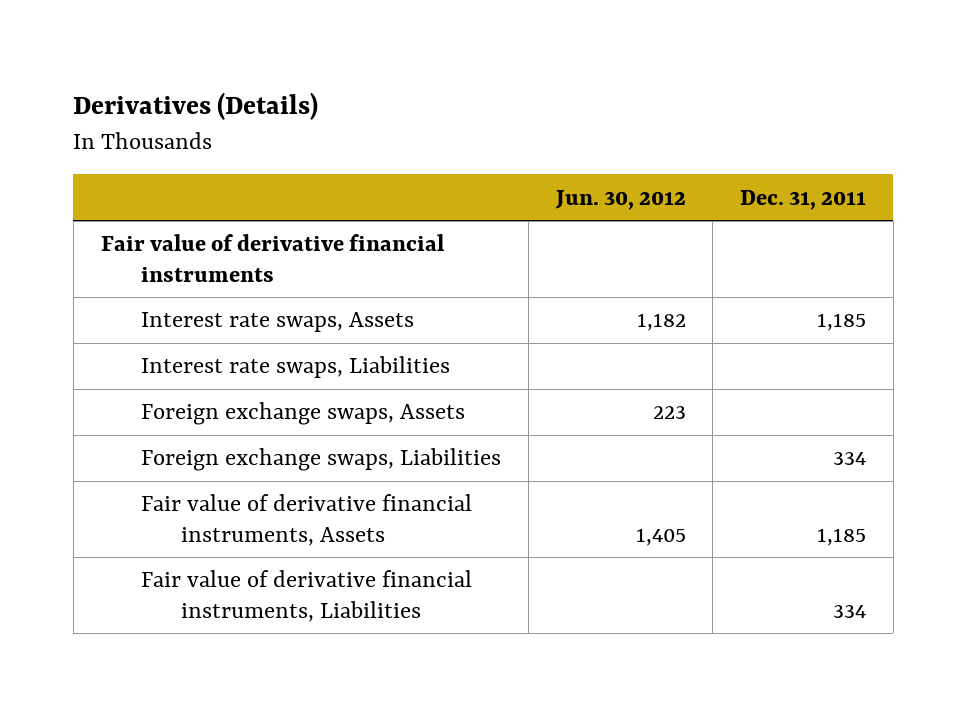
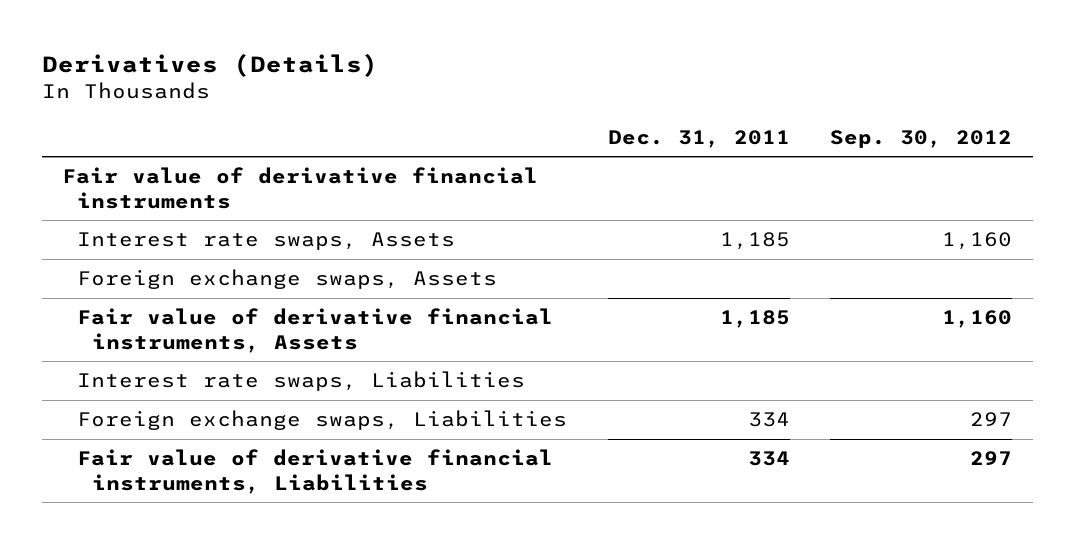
[554,189,686,210] Jun. 30, 2012 -> none
none -> [830,129,1013,148] Sep. 30, 2012
[140,356,450,379] Interest rate swaps, Liabilities -> [77,371,526,392] Interest rate swaps, Liabilities
[140,448,501,472] Foreign exchange swaps, Liabilities -> [77,410,568,431] Foreign exchange swaps, Liabilities

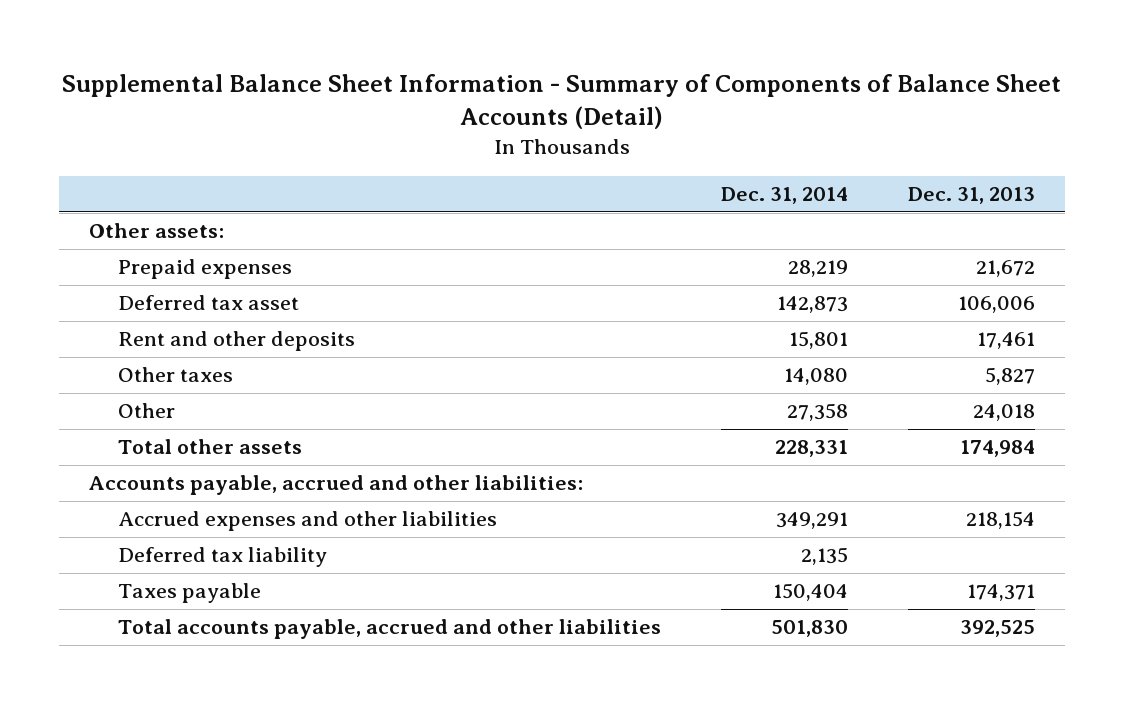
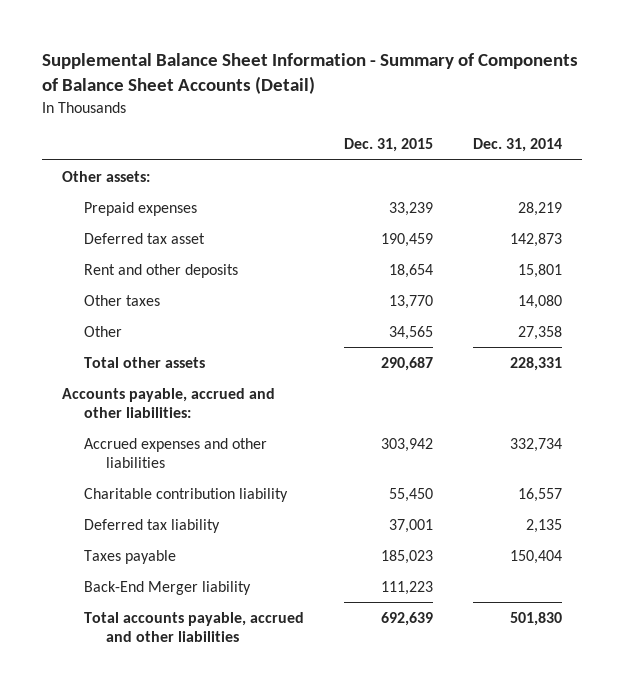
[908,187,1036,205] Dec. 31, 2013 -> none
none -> [344,138,434,153] Dec. 31, 2015
[775,512,848,530] 349,291 -> [510,437,563,452] 332,734
none -> [83,487,288,502] Charitable contribution liability
none -> [83,580,251,595] Back-End Merger liability

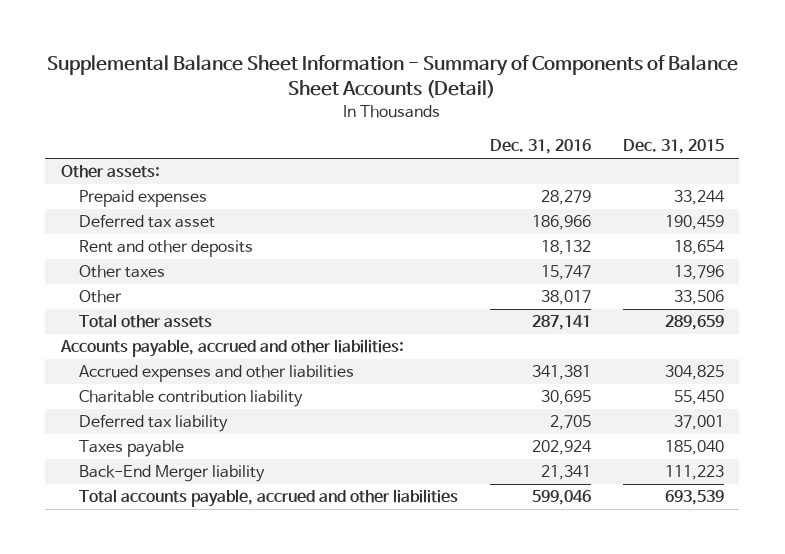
[473,138,563,153] Dec. 31, 2014 -> none
none -> [489,139,591,155] Dec. 31, 2016
[389,201,434,216] 33,239 -> [673,190,725,206] 33,244
[389,294,434,309] 13,770 -> [673,265,724,281] 13,796
[389,325,434,340] 34,565 -> [673,290,724,306] 33,506
[381,356,434,371] 290,687 -> [664,315,724,331] 289,659
[381,437,434,452] 303,942 -> [664,365,724,381] 304,825
[381,549,434,564] 185,023 -> [664,440,724,456] 185,040
[381,611,434,626] 692,639 -> [664,490,724,506] 693,539

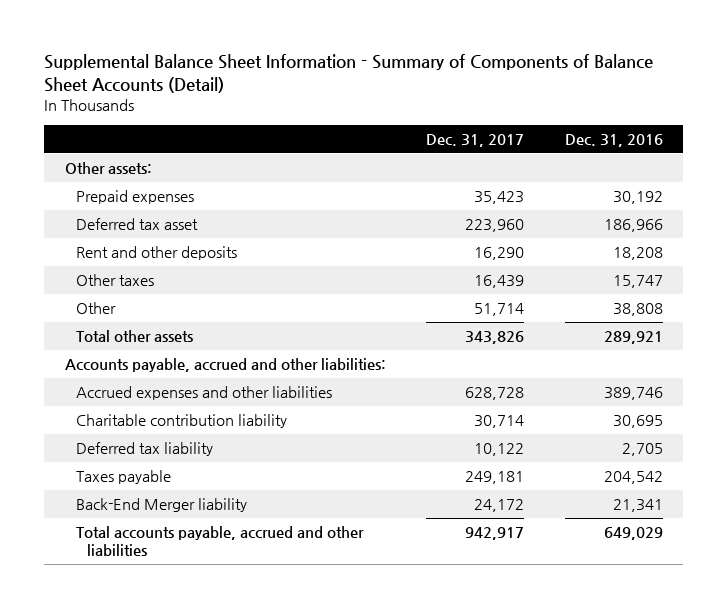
[622,139,724,155] Dec. 31, 2015 -> none
none -> [426,133,525,147] Dec. 31, 2017
[540,190,591,206] 28,279 -> [613,191,664,205] 30,192
[540,240,591,256] 18,132 -> [613,247,664,261] 18,208
[540,290,591,306] 38,017 -> [613,303,664,317] 38,808
[531,315,591,331] 287,141 -> [604,331,664,345] 289,921
[531,365,591,381] 341,381 -> [604,387,664,401] 389,746
[531,440,592,456] 202,924 -> [604,471,664,485] 204,542
[531,490,591,506] 599,046 -> [604,527,664,541] 649,029

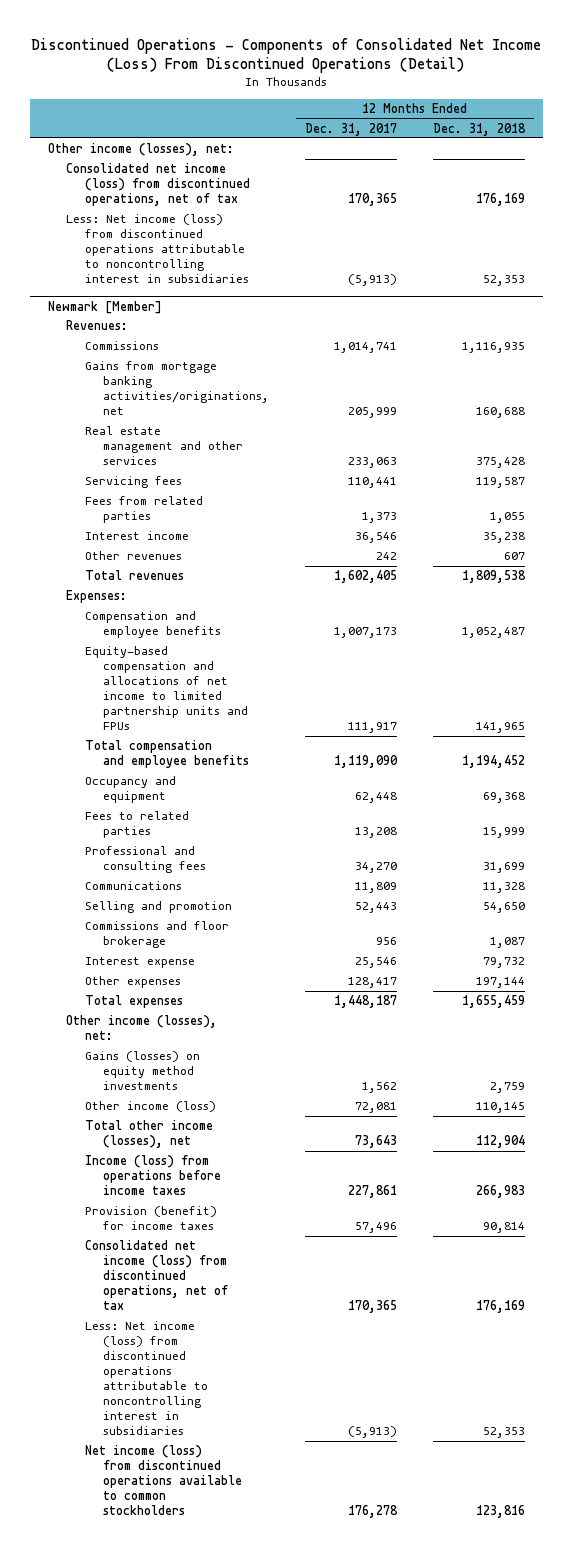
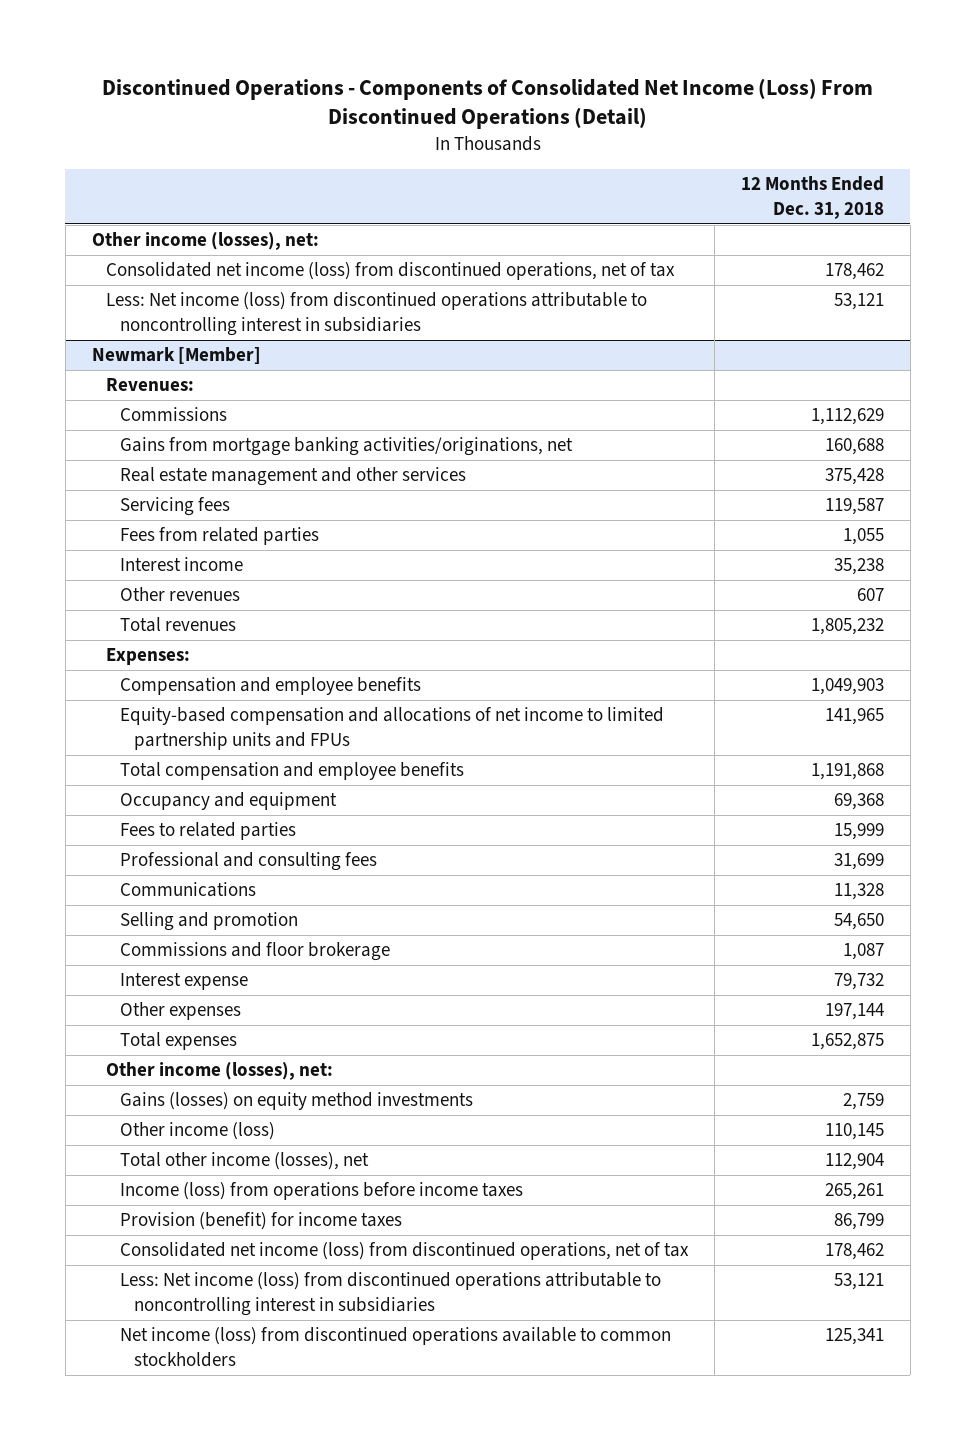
[304,122,397,136] Dec. 31, 2017 -> none
[475,193,525,207] 176,169 -> [824,263,884,281] 178,462
[482,275,525,287] 52,353 -> [833,293,884,311] 53,121
[461,342,525,354] 1,116,935 -> [810,408,884,426] 1,112,629
[461,570,526,584] 1,809,538 -> [810,618,884,636] 1,805,232
[461,627,525,639] 1,052,487 -> [810,678,884,696] 1,049,903
[461,755,525,769] 1,194,452 -> [810,763,884,781] 1,191,868
[461,995,525,1009] 1,655,459 -> [810,1033,884,1051] 1,652,875
[475,1185,525,1199] 266,983 -> [824,1183,884,1201] 265,261
[482,1222,525,1234] 90,814 -> [833,1213,884,1231] 86,799
[475,1300,525,1314] 176,169 -> [824,1243,884,1261] 178,462
[482,1427,525,1439] 52,353 -> [833,1273,884,1291] 53,121
[475,1505,525,1519] 123,816 -> [824,1328,884,1346] 125,341

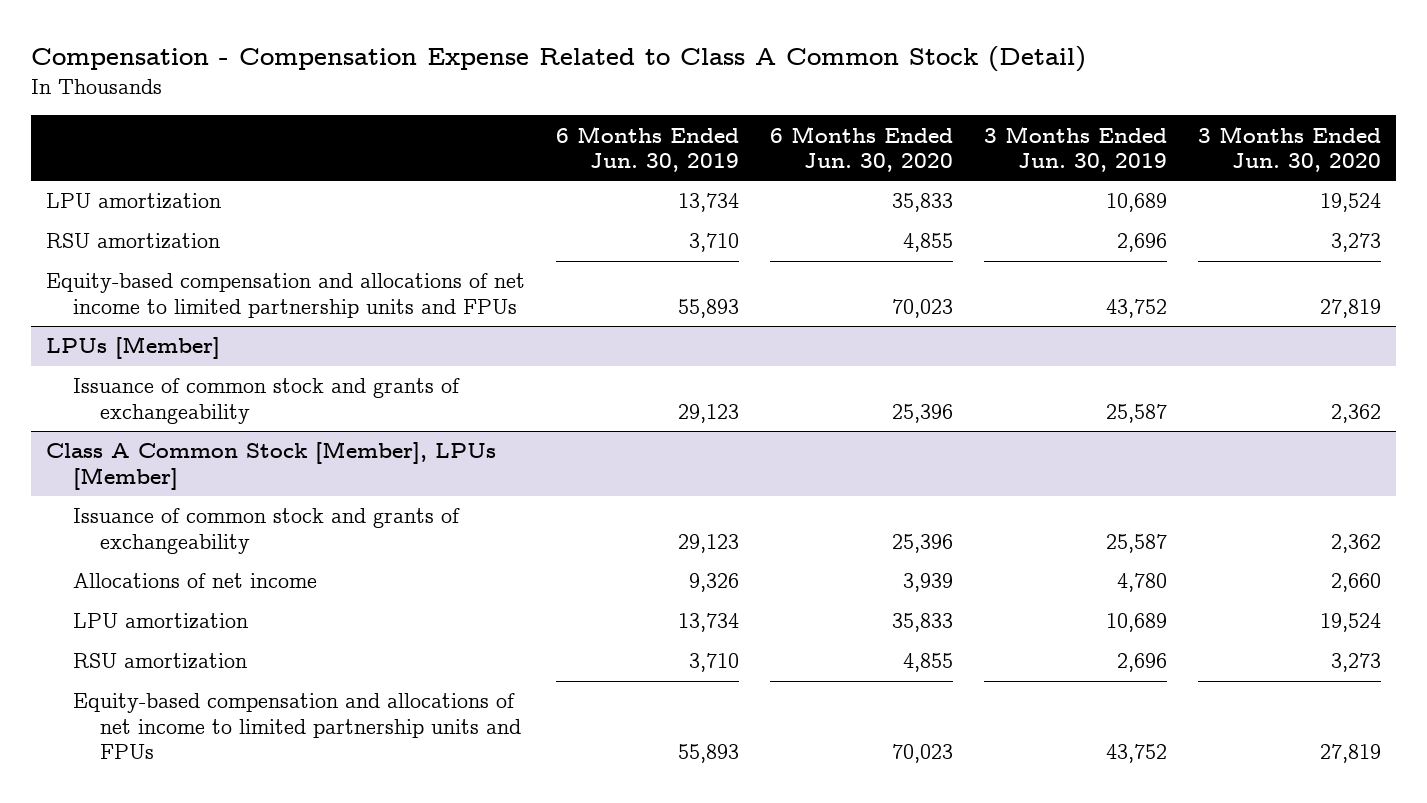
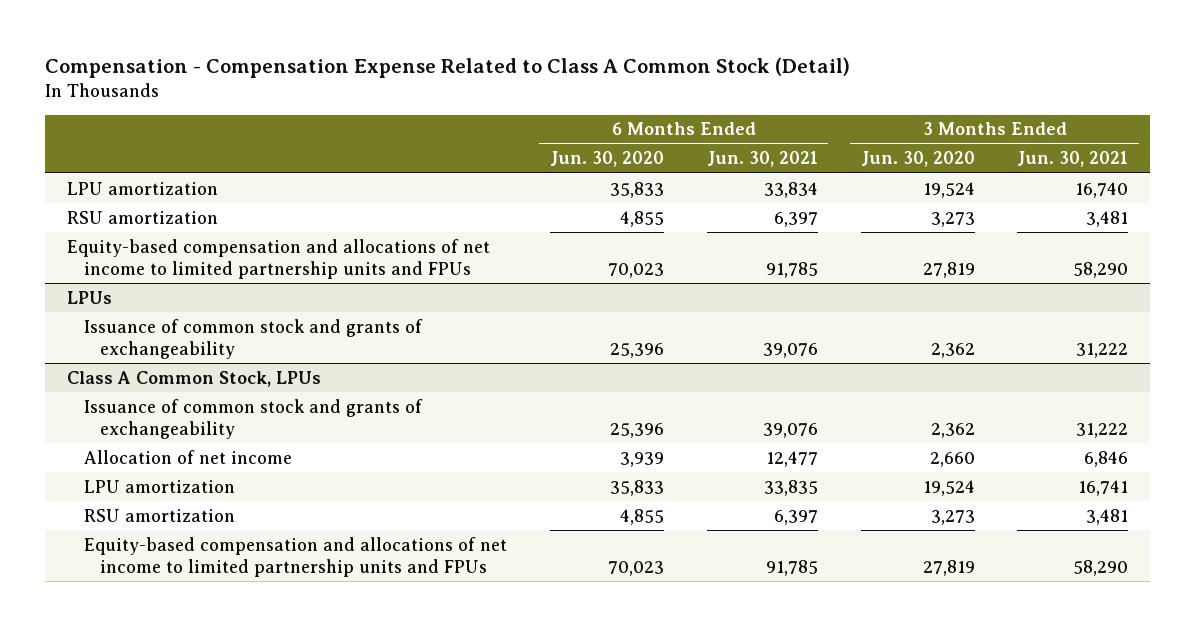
[556,125,740,172] 6 Months Ended Jun. 30, 2019 -> none
[984,125,1168,172] 3 Months Ended Jun. 30, 2019 -> none
none -> [706,151,818,168] Jun. 30, 2021
none -> [1017,151,1129,168] Jun. 30, 2021
[46,336,221,360] LPUs [Member] -> [66,290,112,304] LPUs
[46,441,497,490] Class A Common Stock [Member], LPUs [Member] -> [66,370,321,387] Class A Common Stock, LPUs
[73,573,318,589] Allocations of net income -> [83,449,292,464] Allocation of net income

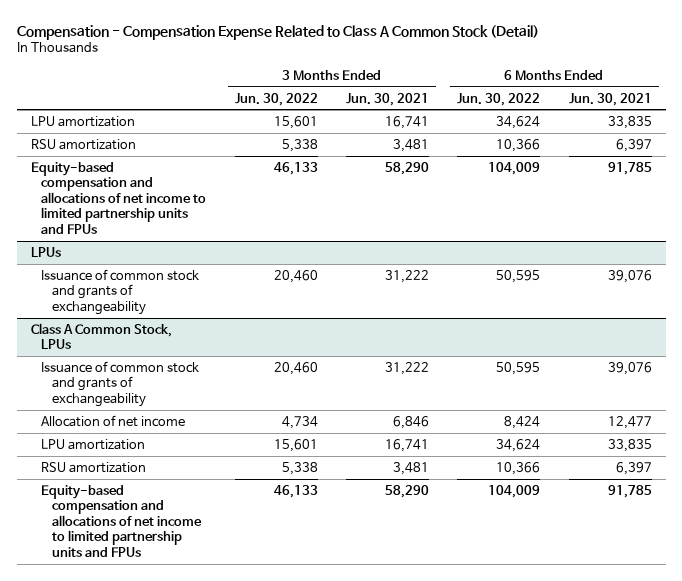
[549,151,664,168] Jun. 30, 2020 -> none
[860,151,975,168] Jun. 30, 2020 -> none
none -> [234,92,318,106] Jun. 30, 2022
none -> [457,92,541,106] Jun. 30, 2022
[763,181,818,198] 33,834 -> [607,115,652,129] 33,835
[1075,181,1129,198] 16,740 -> [385,115,430,129] 16,741

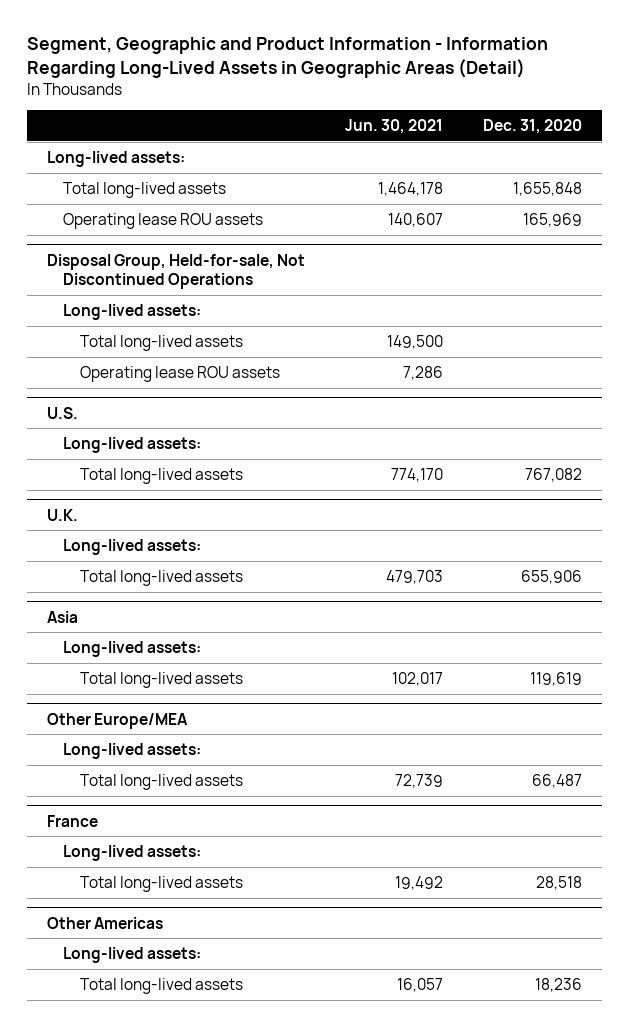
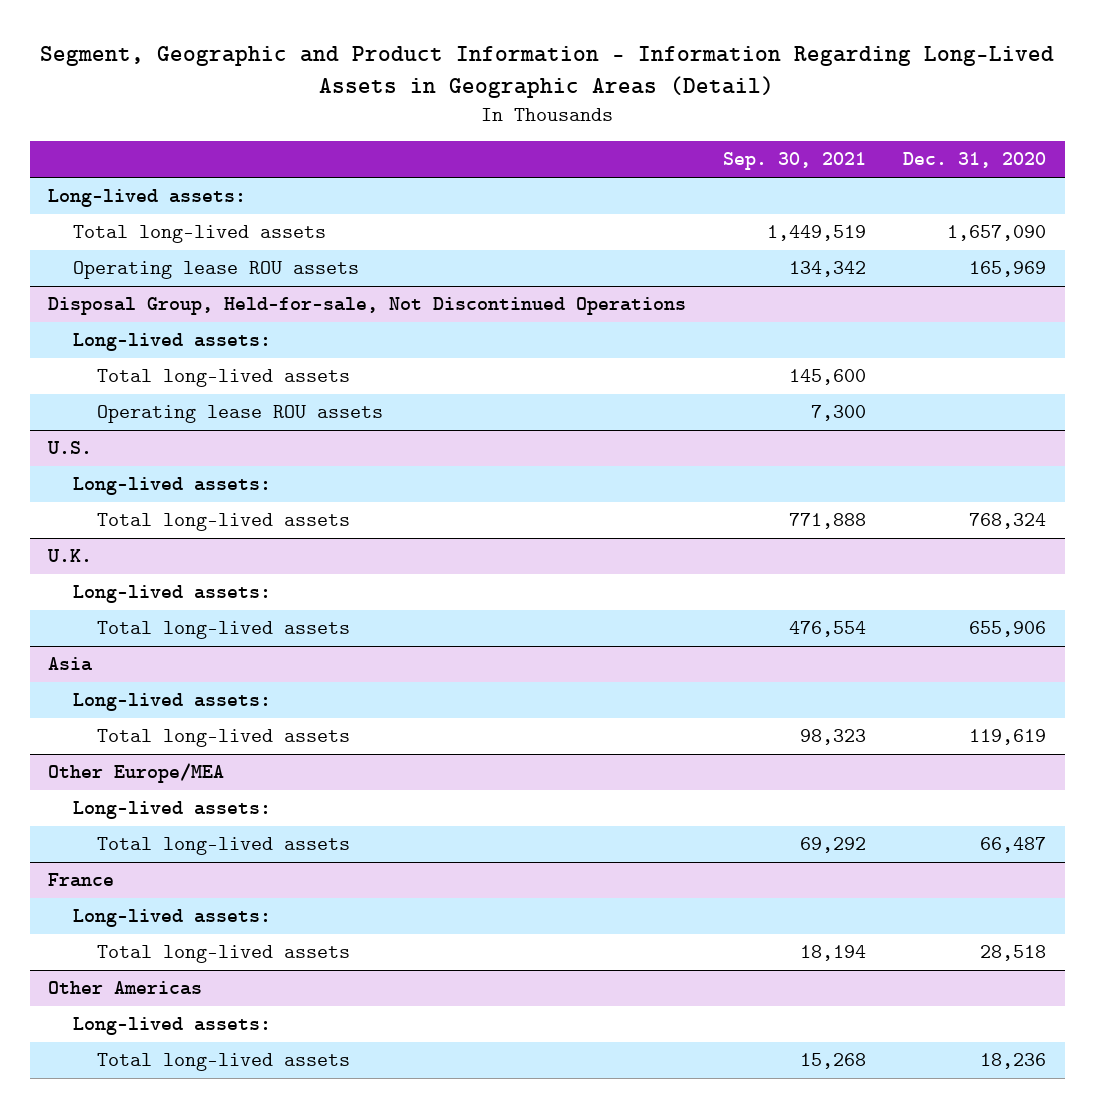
[344,118,443,134] Jun. 30, 2021 -> none
none -> [723,152,867,171] Sep. 30, 2021
[513,181,583,196] 1,655,848 -> [947,225,1047,242] 1,657,090
[525,467,583,482] 767,082 -> [969,513,1047,530] 768,324

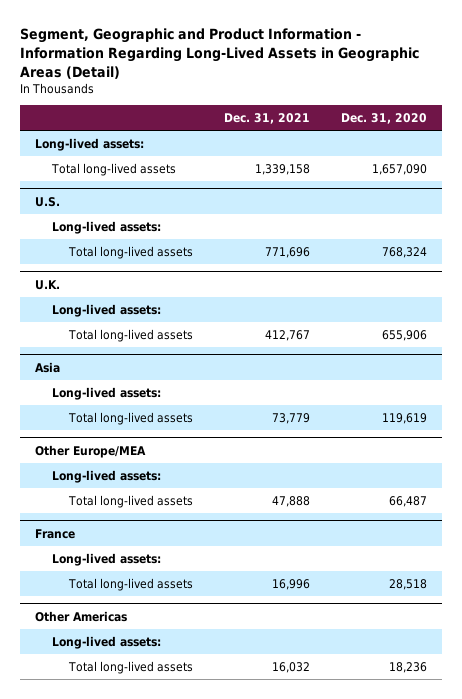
[723,152,867,171] Sep. 30, 2021 -> none
none -> [223,113,310,125] Dec. 31, 2021
[72,261,359,280] Operating lease ROU assets -> none
[48,297,687,316] Disposal Group, Held-for-sale, Not Discontinued Operations -> none
[72,333,271,352] Long-lived assets: -> none
[97,369,351,388] Total long-lived assets -> none
[97,405,384,424] Operating lease ROU assets -> none

